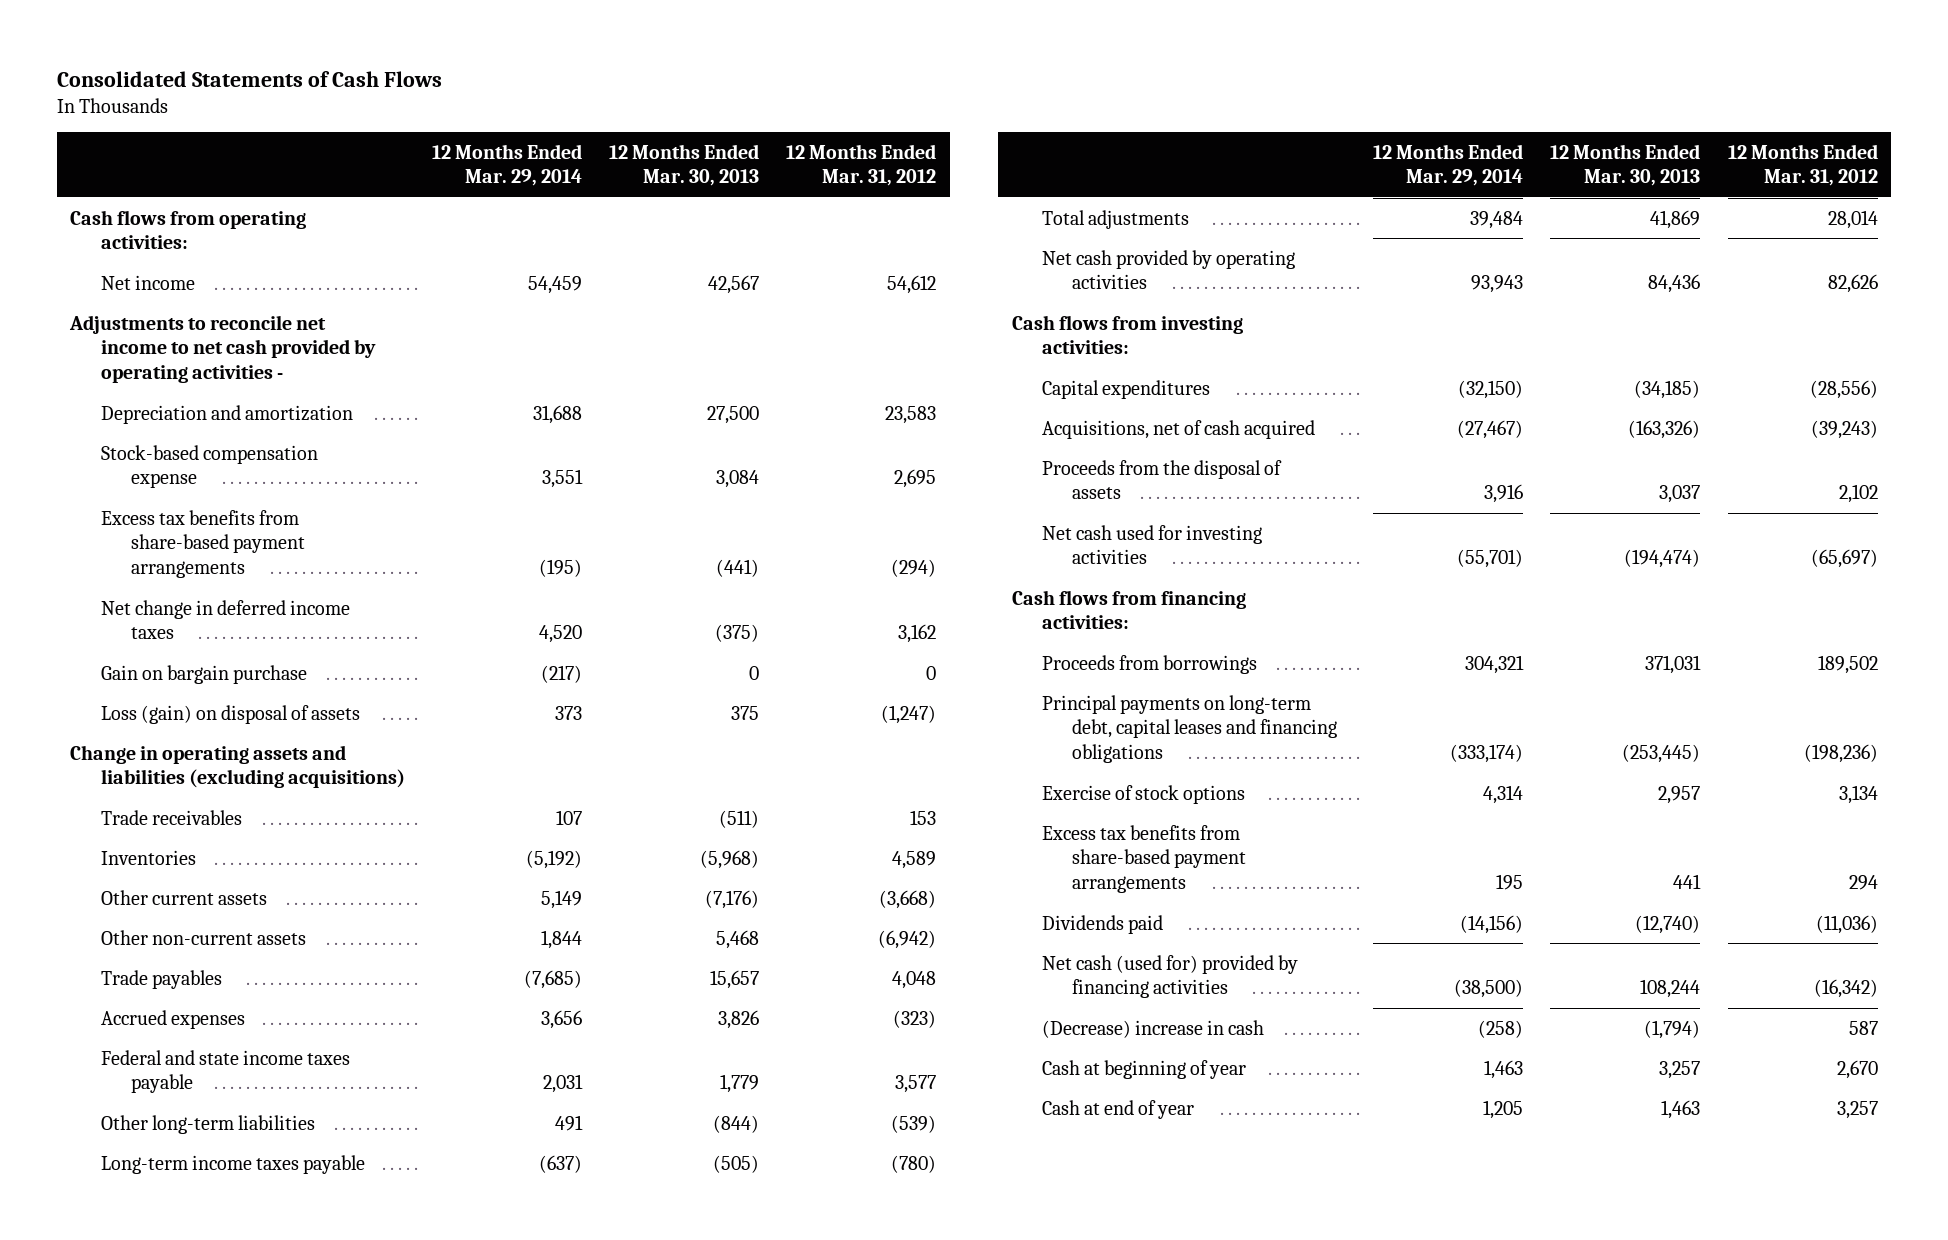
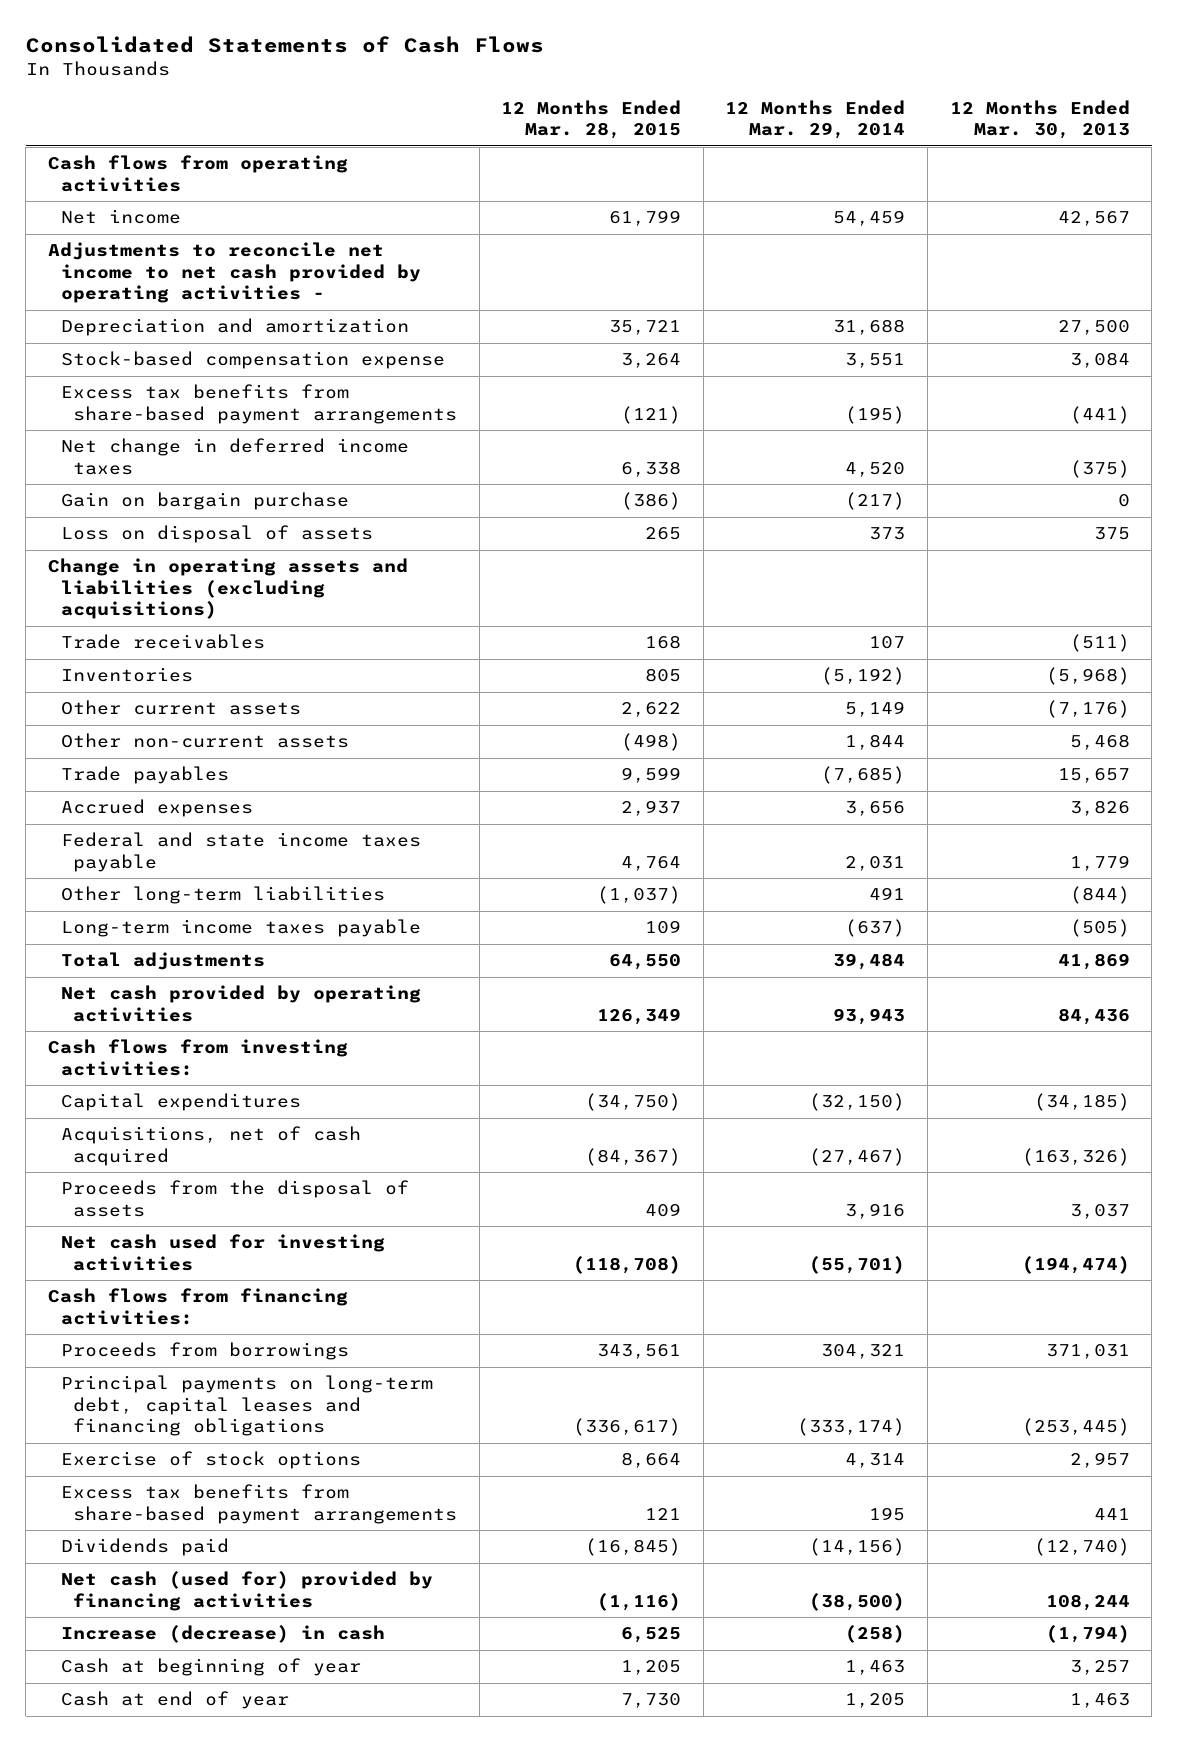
[786,143,937,187] 12 Months Ended Mar. 31, 2012 -> none
none -> [501,99,682,140] 12 Months Ended Mar. 28, 2015
[70,209,307,250] Cash flows from operating activities: -> [47,155,348,192] Cash flows from operating activities
[100,704,360,724] Loss (gain) on disposal of assets -> [60,525,373,544] Loss on disposal of assets
[1042,1019,1265,1038] (Decrease) increase in cash -> [60,1625,385,1644] Increase (decrease) in cash

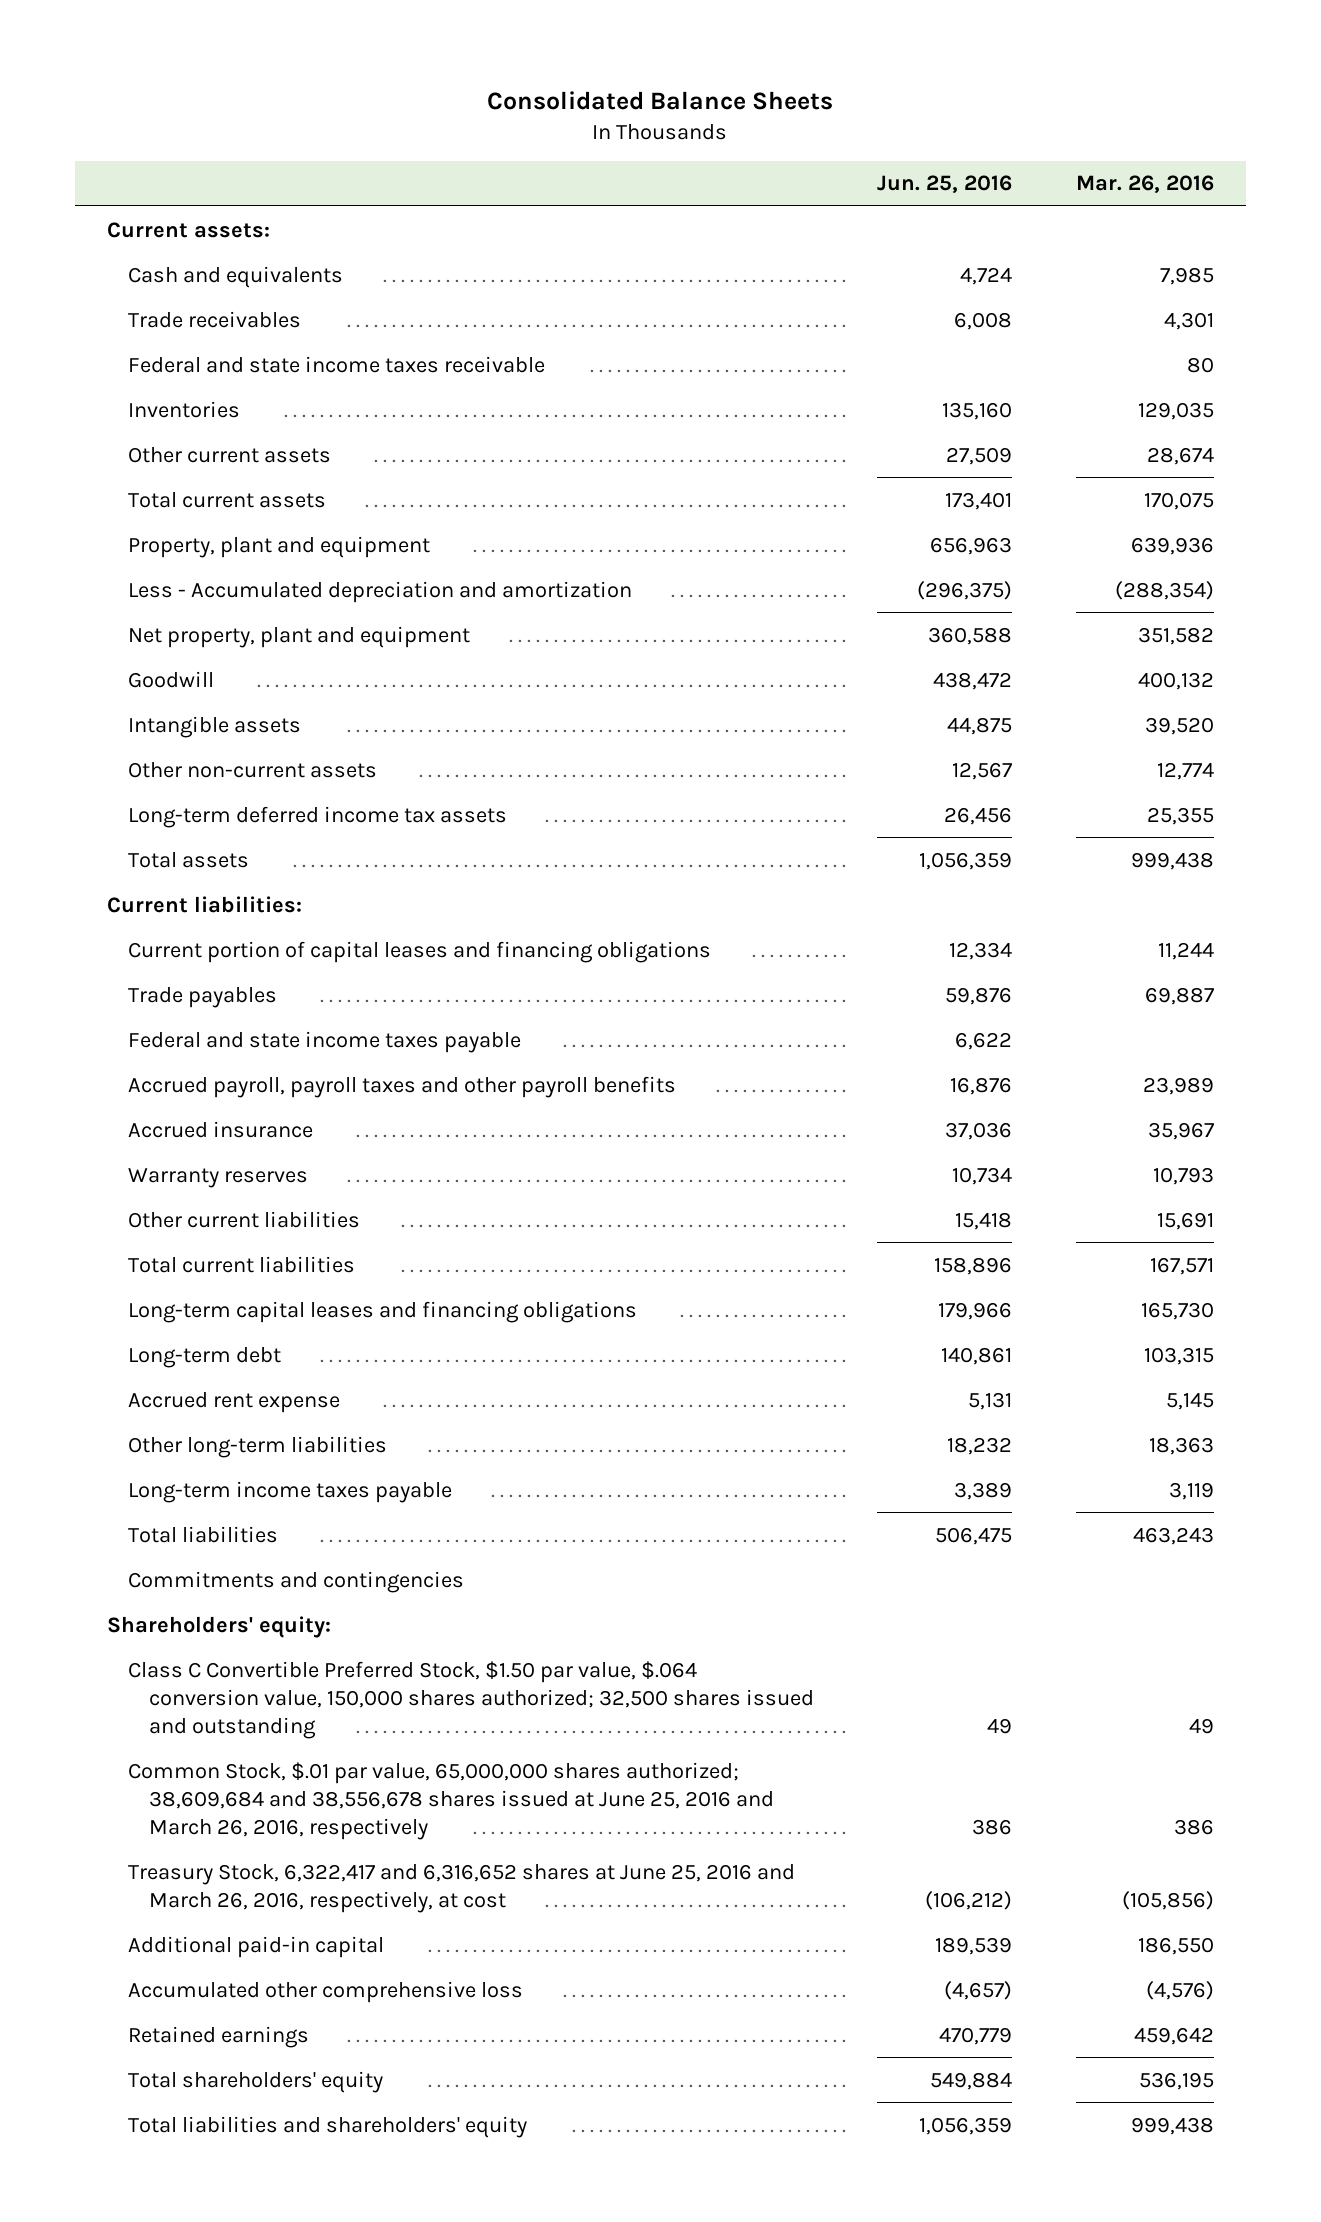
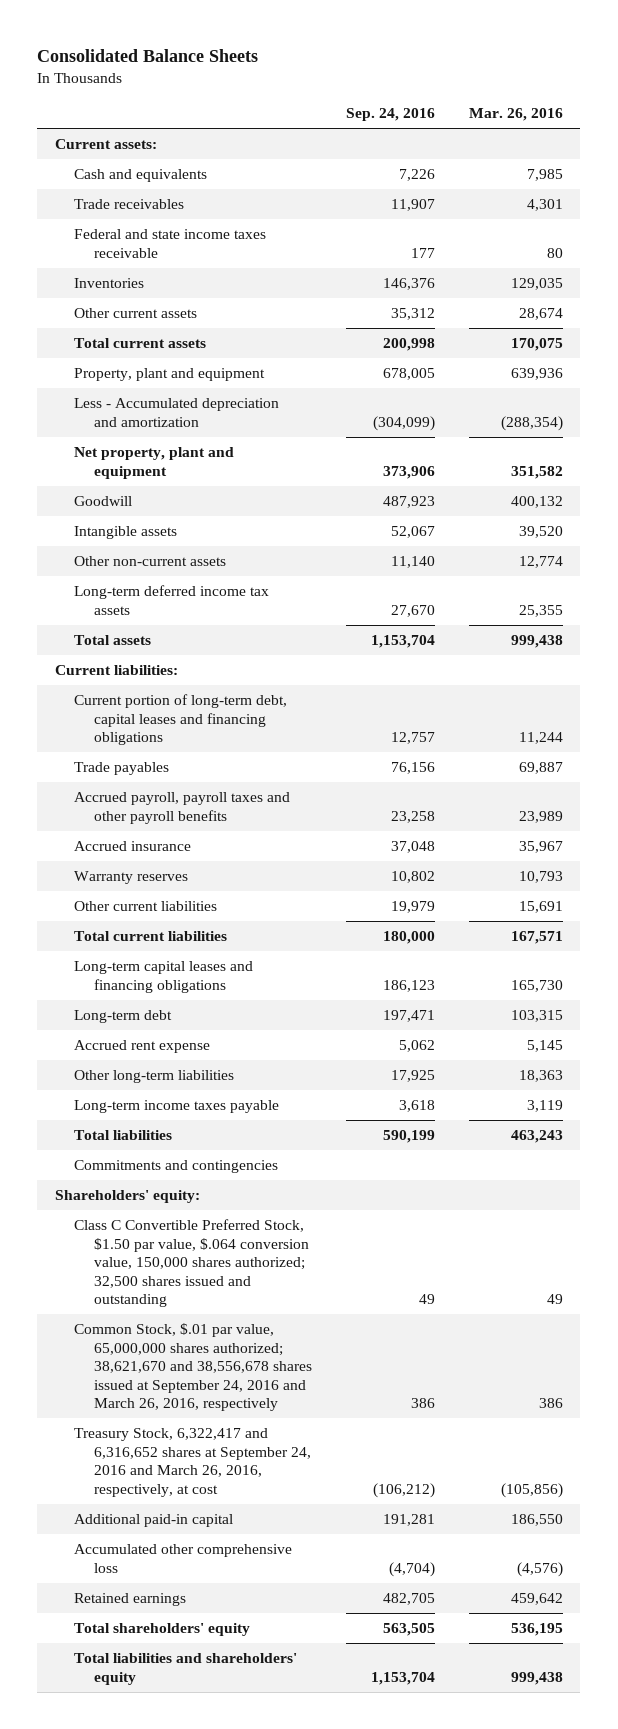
[877,175,1013,194] Jun. 25, 2016 -> none
none -> [346,108,436,122] Sep. 24, 2016
[127,940,711,963] Current portion of capital leases and financing obligations -> [74,694,288,746] Current portion of long-term debt, capital leases and financing obligations
[127,1030,521,1053] Federal and state income taxes payable -> none
[127,1761,774,1840] Common Stock, $.01 par value, 65,000,000 shares authorized; 38,609,684 and 38,556,678 shares issued at June 25, 2016 and March 26, 2016, respectively -> [74,1323,313,1412] Common Stock, $.01 par value, 65,000,000 shares authorized; 38,621,670 and 38,556,678 shares issued at September 24, 2016 and March 26, 2016, respectively
[127,1863,795,1913] Treasury Stock, 6,322,417 and 6,316,652 shares at June 25, 2016 and March 26, 2016, respectively, at cost -> [74,1428,312,1497] Treasury Stock, 6,322,417 and 6,316,652 shares at September 24, 2016 and March 26, 2016, respectively, at cost

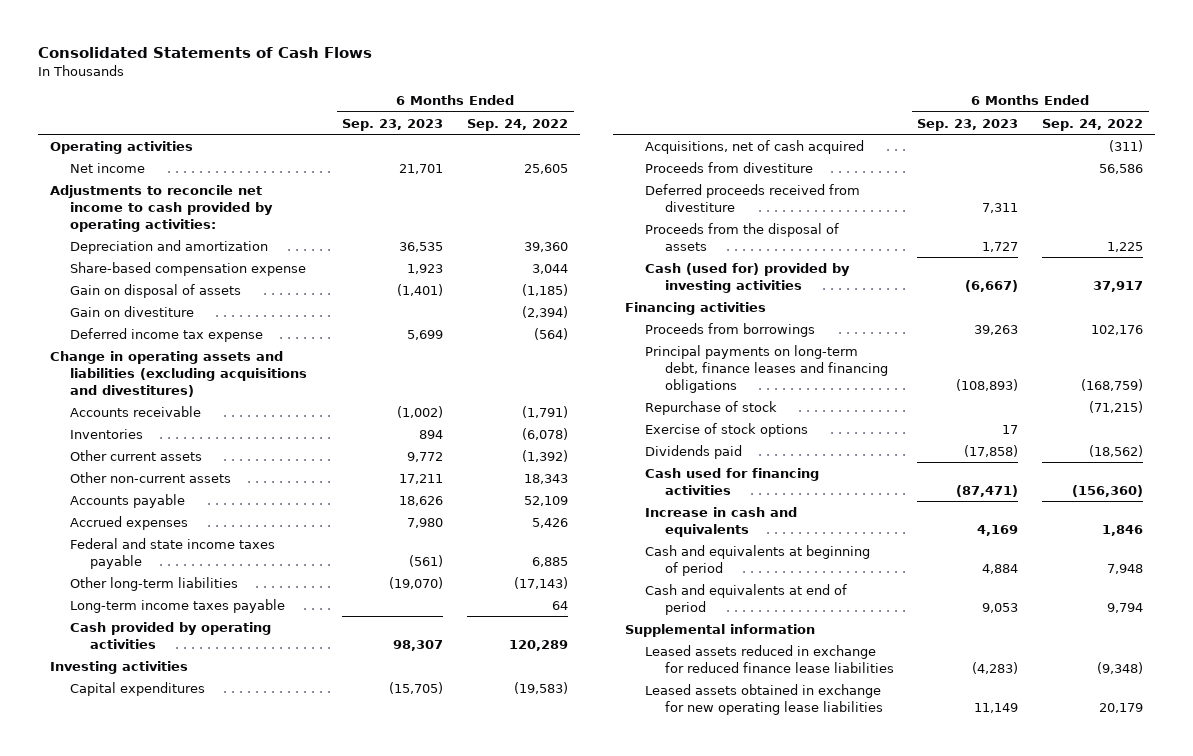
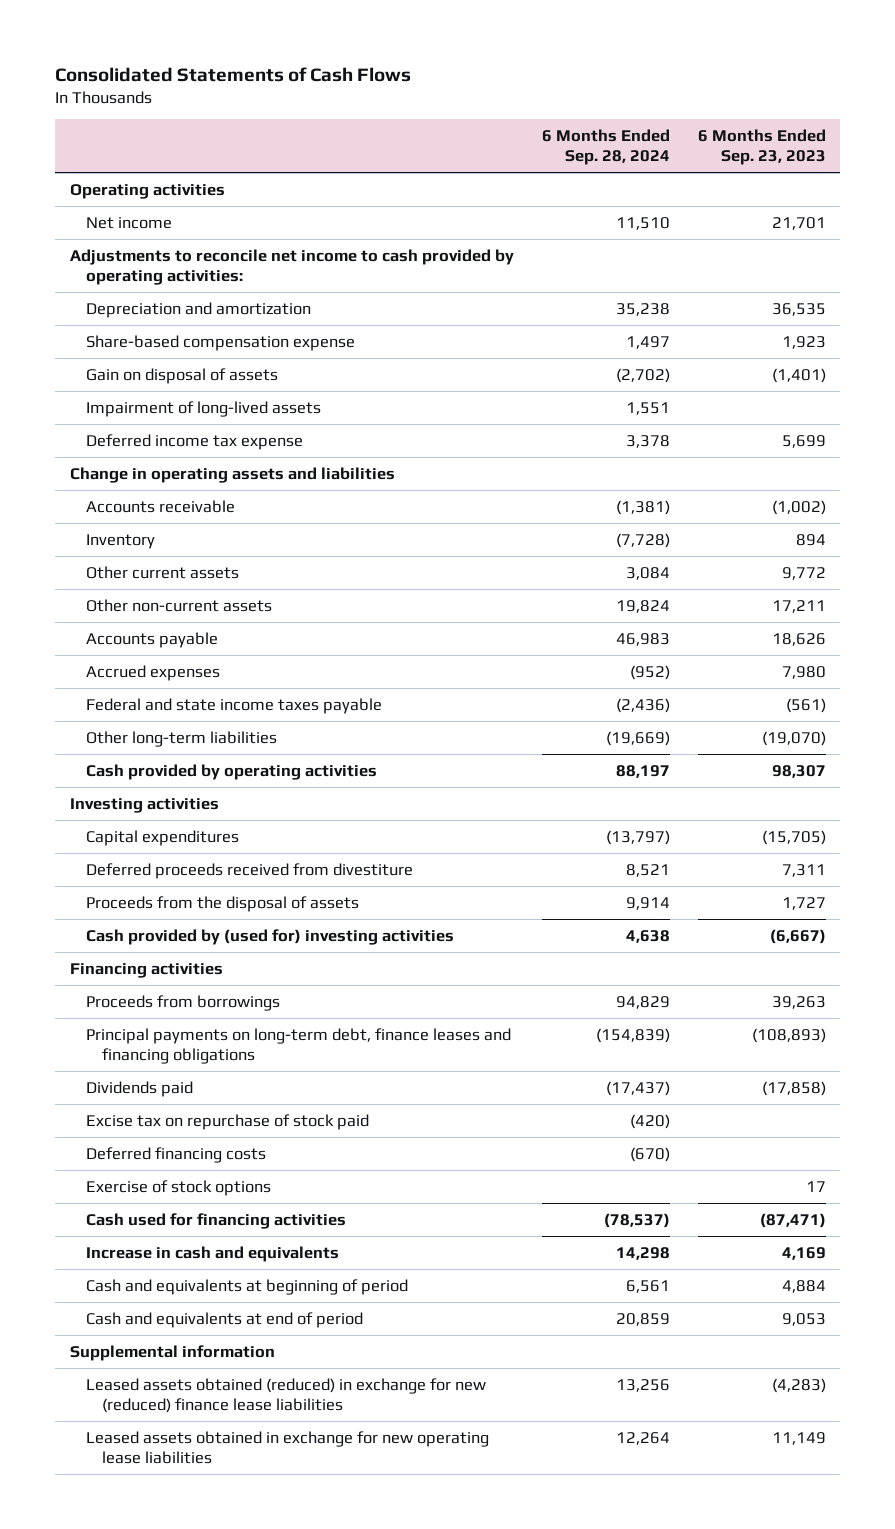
[467,118,569,131] Sep. 24, 2022 -> none
none -> [541,128,670,166] 6 Months Ended Sep. 28, 2024
[69,306,194,318] Gain on divestiture -> none
none -> [86,400,322,417] Impairment of long-lived assets
[49,351,307,397] Change in operating assets and liabilities (excluding acquisitions and divestitures) -> [69,466,395,483] Change in operating assets and liabilities
[69,429,143,440] Inventories -> [86,533,156,549] Inventory
[69,599,285,614] Long-term income taxes payable -> none
[644,140,864,155] Acquisitions, net of cash acquired -> none
[644,162,813,174] Proceeds from divestiture -> none
[644,263,850,293] Cash (used for) provided by investing activities -> [86,928,455,945] Cash provided by (used for) investing activities
[644,401,777,416] Repurchase of stock -> none
none -> [86,1113,370,1130] Excise tax on repurchase of stock paid
none -> [86,1146,267,1163] Deferred financing costs
[644,423,808,438] Exercise of stock options -> [86,1179,272,1196] Exercise of stock options
[644,645,894,673] Leased assets reduced in exchange for reduced finance lease liabilities -> [86,1377,487,1414] Leased assets obtained (reduced) in exchange for new (reduced) finance lease liabilities

